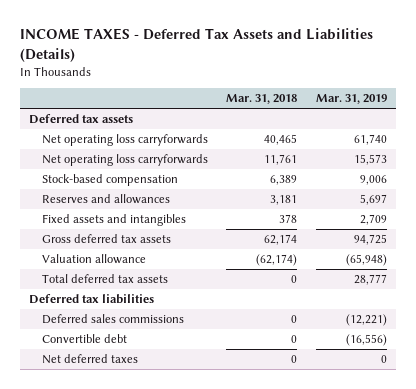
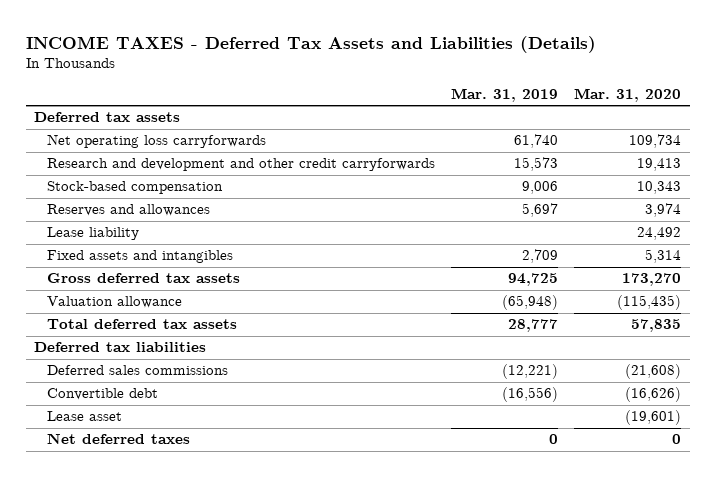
[226,94,298,105] Mar. 31, 2018 -> none
none -> [574,87,682,102] Mar. 31, 2020
[42,154,209,167] Net operating loss carryforwards -> [47,158,436,172] Research and development and other credit carryforwards
none -> [47,227,140,241] Lease liability
none -> [47,411,123,422] Lease asset

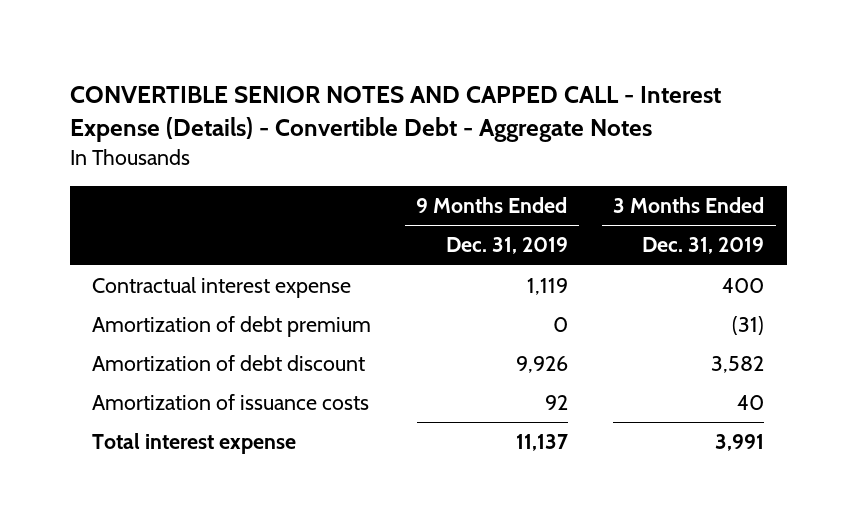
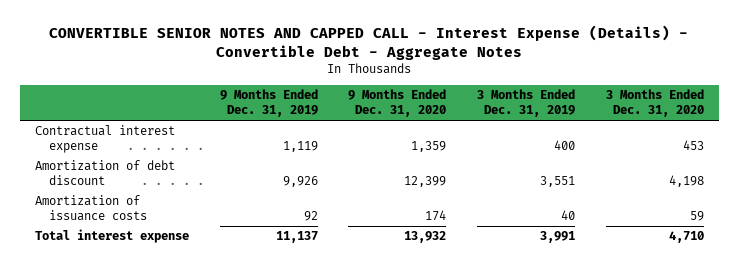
none -> [348,89,447,118] 9 Months Ended Dec. 31, 2020
none -> [605,89,704,118] 3 Months Ended Dec. 31, 2020
[92,316,372,338] Amortization of debt premium -> none
[711,356,765,374] 3,582 -> [540,176,576,188] 3,551

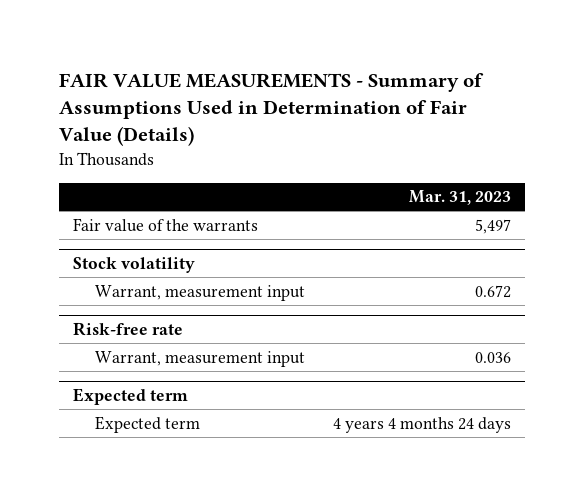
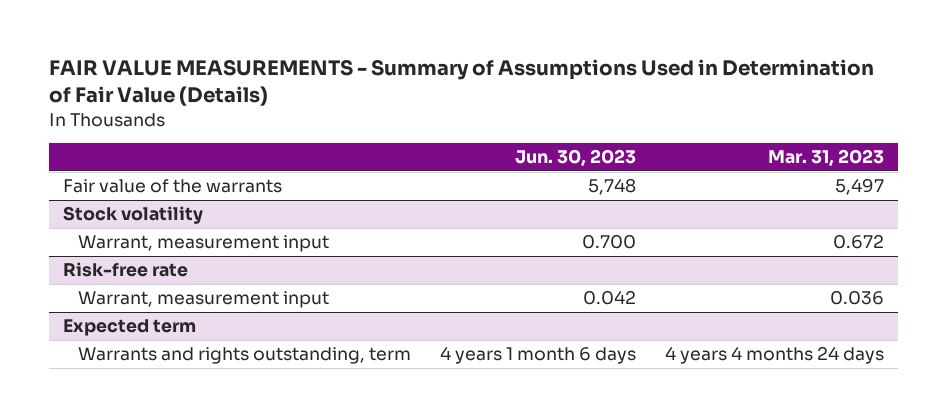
none -> [514,149,636,167] Jun. 30, 2023
[95,415,201,433] Expected term -> [77,347,411,365] Warrants and rights outstanding, term

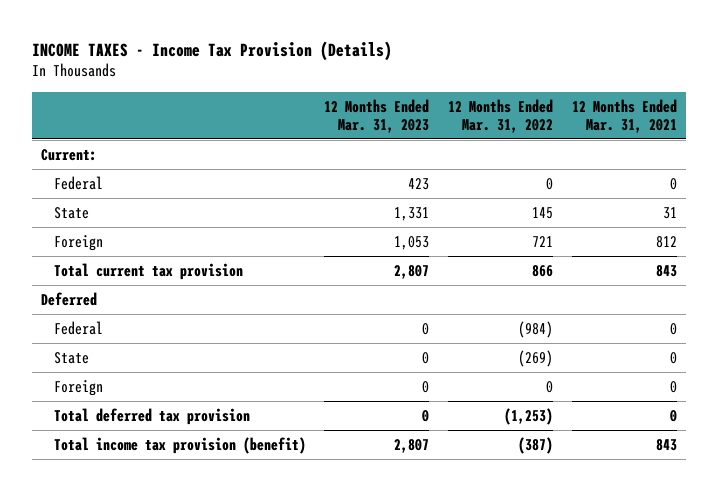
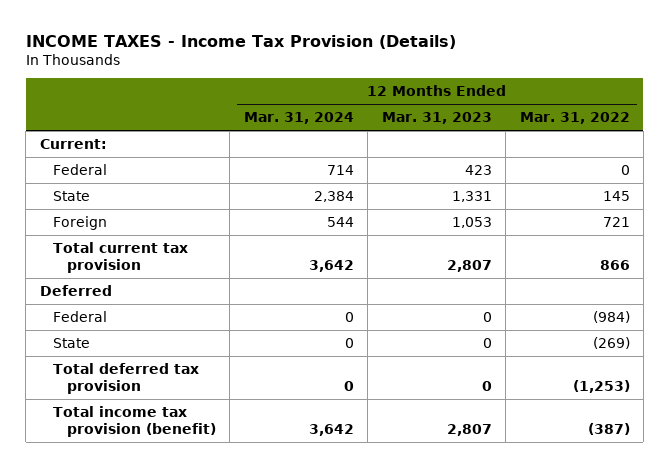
[571,98,677,133] 12 Months Ended Mar. 31, 2021 -> none
none -> [243,112,354,125] Mar. 31, 2024
[53,379,103,396] Foreign -> none

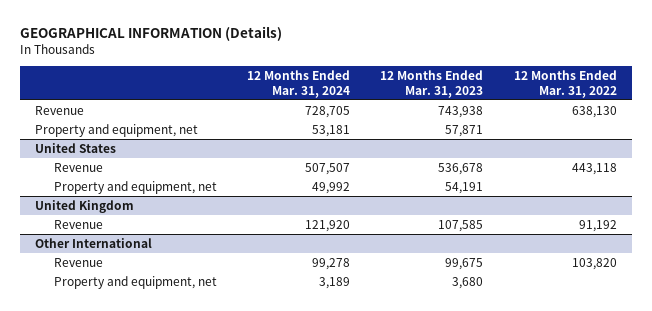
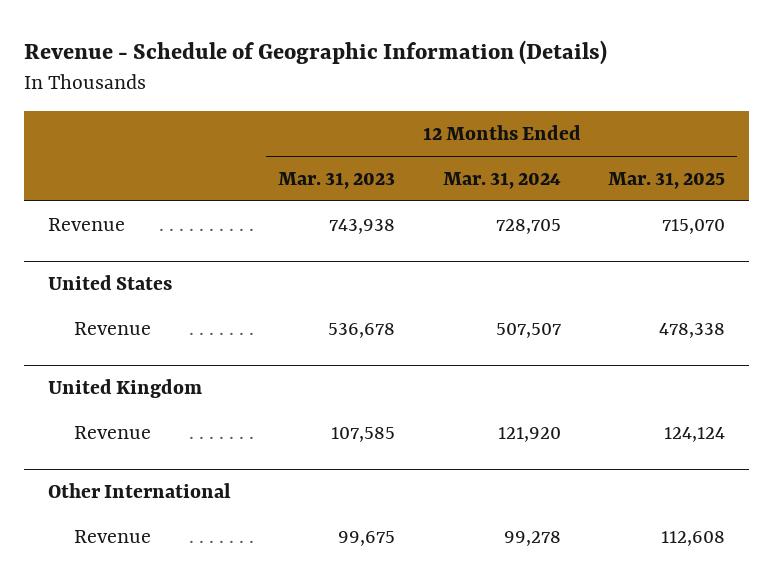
[19,26,282,42] GEOGRAPHICAL INFORMATION (Details) -> [23,39,607,65] Revenue - Schedule of Geographic Information (Details)
[513,69,617,98] 12 Months Ended Mar. 31, 2022 -> none
none -> [608,171,726,189] Mar. 31, 2025
[35,123,199,137] Property and equipment, net -> none
[53,180,217,194] Property and equipment, net -> none
[53,275,217,289] Property and equipment, net -> none

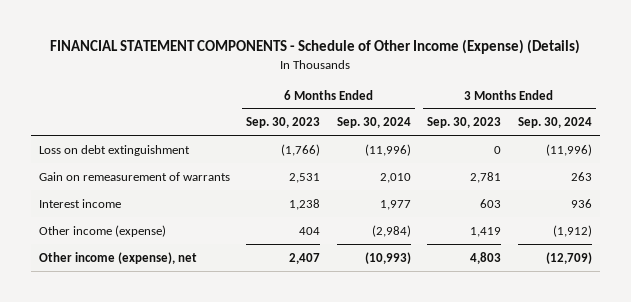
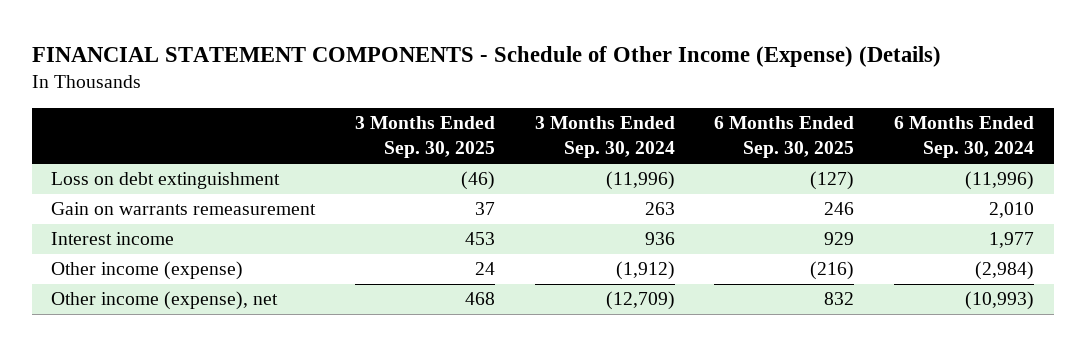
[246,117,321,129] Sep. 30, 2023 -> none
[427,117,502,129] Sep. 30, 2023 -> none
none -> [355,116,496,159] 3 Months Ended Sep. 30, 2025
none -> [714,116,855,159] 6 Months Ended Sep. 30, 2025
[39,171,231,181] Gain on remeasurement of warrants -> [51,202,317,216] Gain on warrants remeasurement

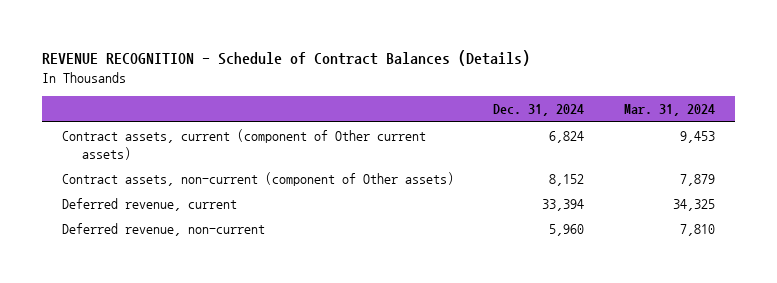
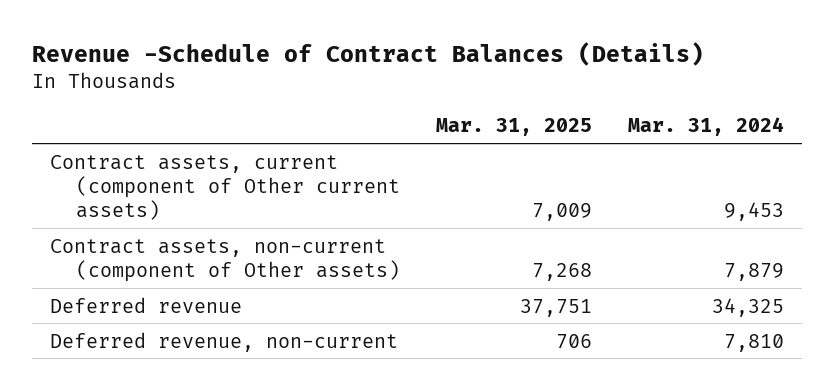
[41,50,530,67] REVENUE RECOGNITION - Schedule of Contract Balances (Details) -> [31,41,704,66] Revenue -Schedule of Contract Balances (Details)
[493,104,585,117] Dec. 31, 2024 -> none
none -> [435,118,592,137] Mar. 31, 2025
[61,198,237,212] Deferred revenue, current -> [49,296,242,313] Deferred revenue

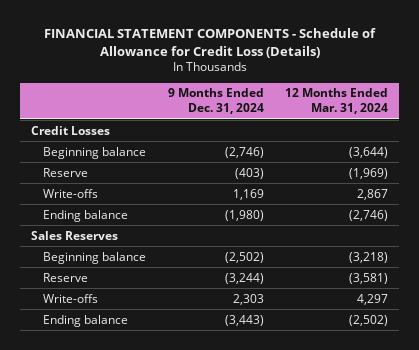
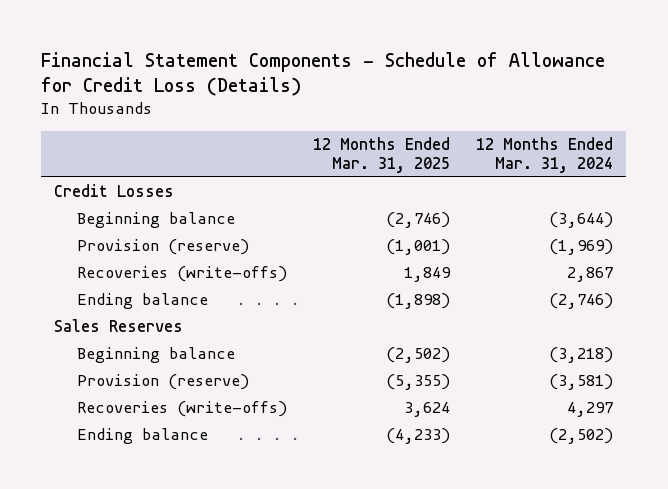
[43,27,376,58] FINANCIAL STATEMENT COMPONENTS - Schedule of Allowance for Credit Loss (Details) -> [41,51,606,97] Financial Statement Components - Schedule of Allowance for Credit Loss (Details)
[167,88,264,115] 9 Months Ended Dec. 31, 2024 -> none
none -> [313,136,451,174] 12 Months Ended Mar. 31, 2025
[42,167,88,177] Reserve -> [77,238,250,255] Provision (reserve)
[42,188,98,198] Write-offs -> [77,265,288,282] Recoveries (write-offs)
[42,272,88,282] Reserve -> [77,373,250,390] Provision (reserve)
[42,293,98,303] Write-offs -> [77,400,288,417] Recoveries (write-offs)

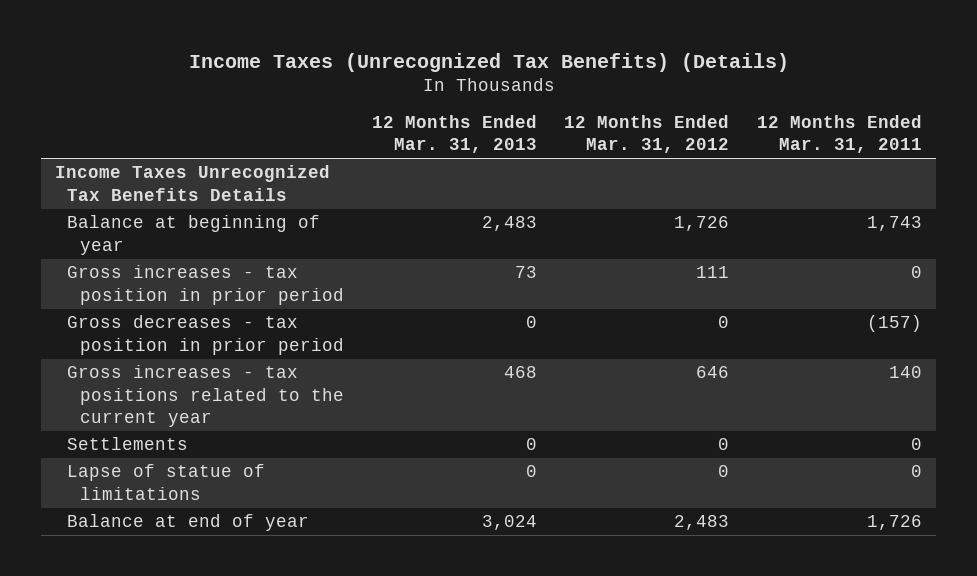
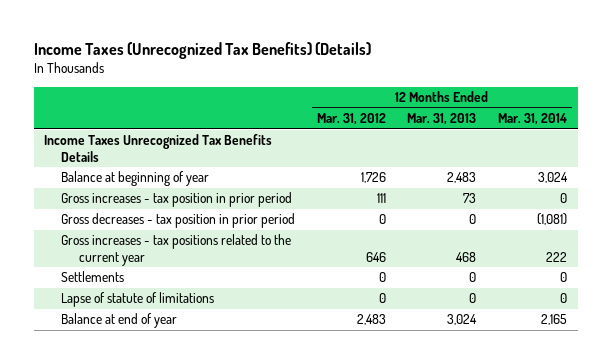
[757,114,923,154] 12 Months Ended Mar. 31, 2011 -> none
none -> [497,113,567,126] Mar. 31, 2014
[67,464,266,500] Lapse of statue of limitations -> [61,292,215,308] Lapse of statute of limitations

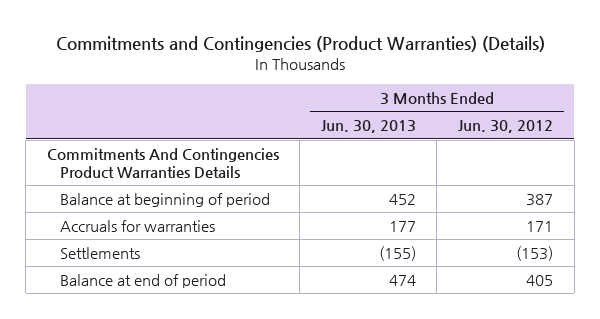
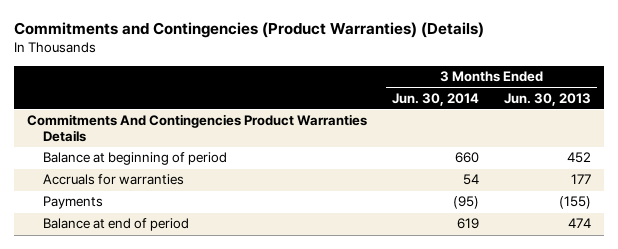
[458,120,554,134] Jun. 30, 2012 -> none
none -> [391,92,479,106] Jun. 30, 2014
[59,246,140,259] Settlements -> [42,196,103,210] Payments

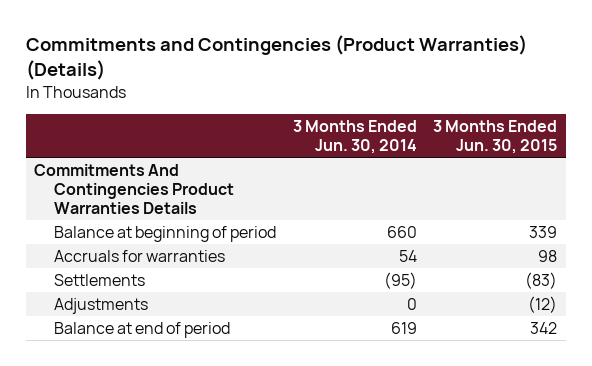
[504,92,592,106] Jun. 30, 2013 -> none
none -> [433,120,558,155] 3 Months Ended Jun. 30, 2015
[42,196,103,210] Payments -> [53,273,145,286] Settlements
none -> [53,297,148,314] Adjustments

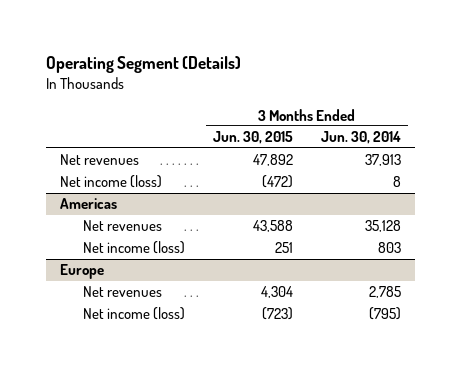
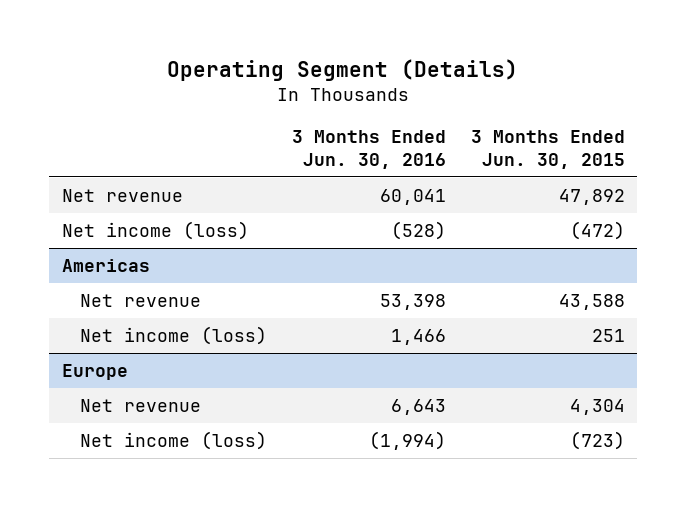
[320,131,401,145] Jun. 30, 2014 -> none
none -> [291,130,446,169] 3 Months Ended Jun. 30, 2016
[60,154,140,166] Net revenues -> [61,189,183,203] Net revenue
[82,220,162,232] Net revenues -> [80,294,202,308] Net revenue
[82,286,162,298] Net revenues -> [80,399,202,413] Net revenue

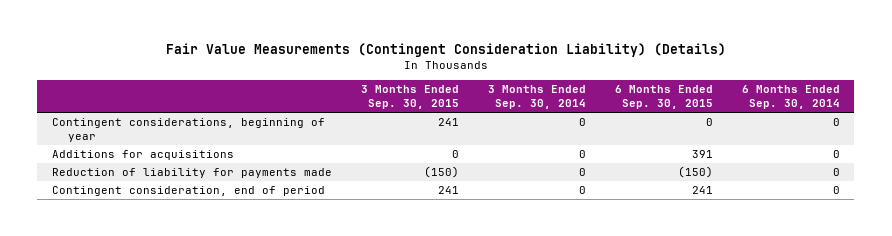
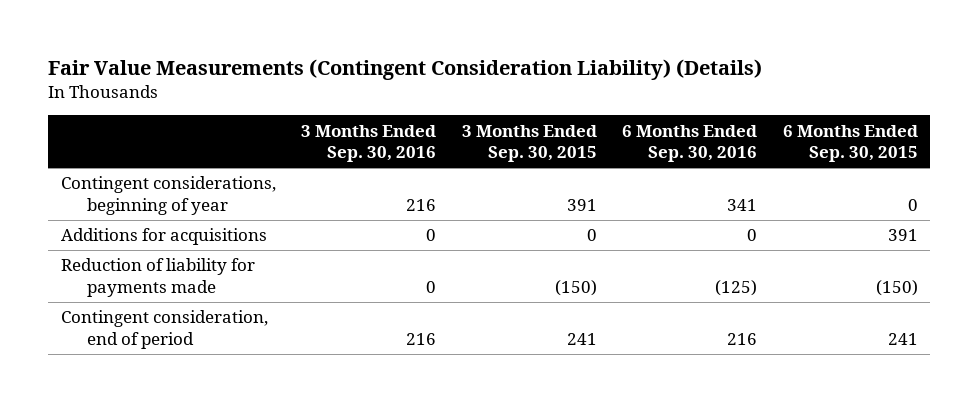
[487,85,586,110] 3 Months Ended Sep. 30, 2014 -> none
[741,85,840,110] 6 Months Ended Sep. 30, 2014 -> none
none -> [301,124,437,163] 3 Months Ended Sep. 30, 2016
none -> [622,124,758,163] 6 Months Ended Sep. 30, 2016
[437,117,459,126] 241 -> [566,199,597,212] 391

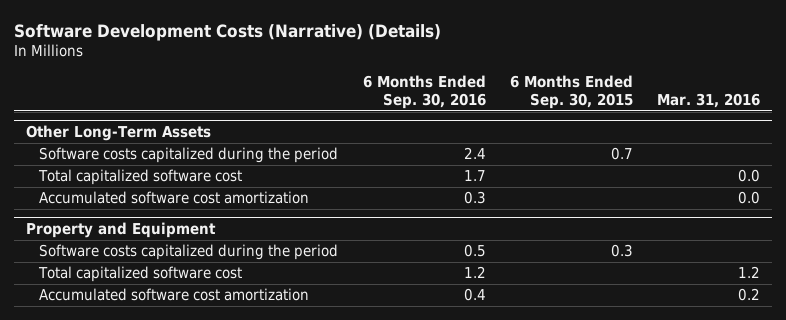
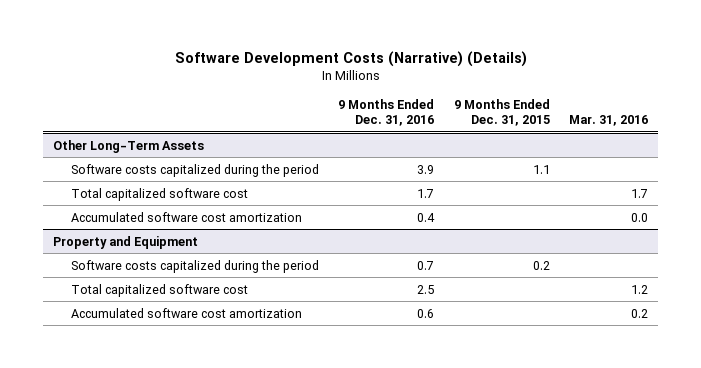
[362,75,486,109] 6 Months Ended Sep. 30, 2016 -> none
[509,75,633,109] 6 Months Ended Sep. 30, 2015 -> none
none -> [338,98,435,127] 9 Months Ended Dec. 31, 2016
none -> [453,98,550,127] 9 Months Ended Dec. 31, 2015
[737,169,760,183] 0.0 -> [631,188,649,198] 1.7

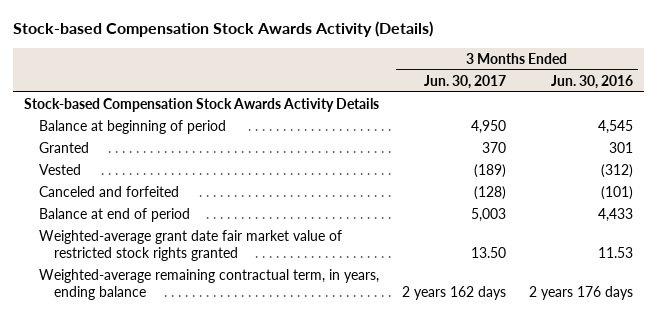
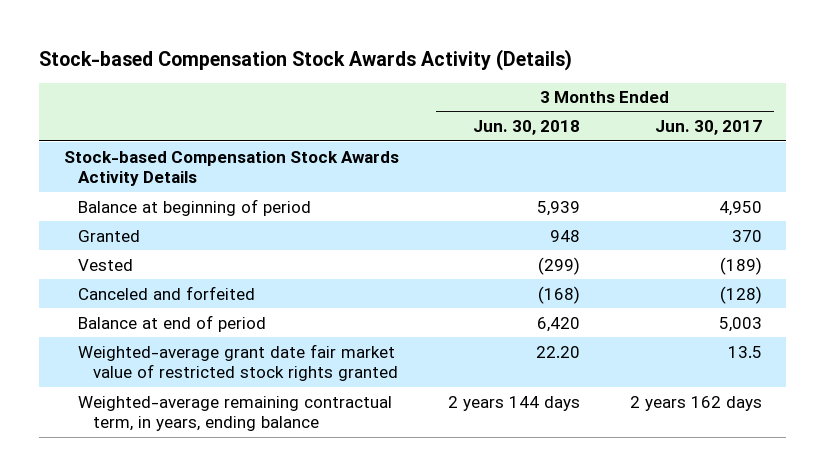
[550,74,633,89] Jun. 30, 2016 -> none
none -> [473,120,581,136] Jun. 30, 2018
[471,246,507,258] 13.50 -> [727,345,762,358] 13.5

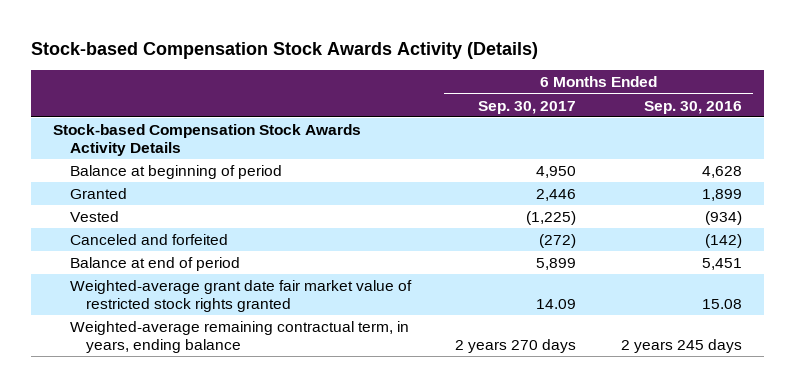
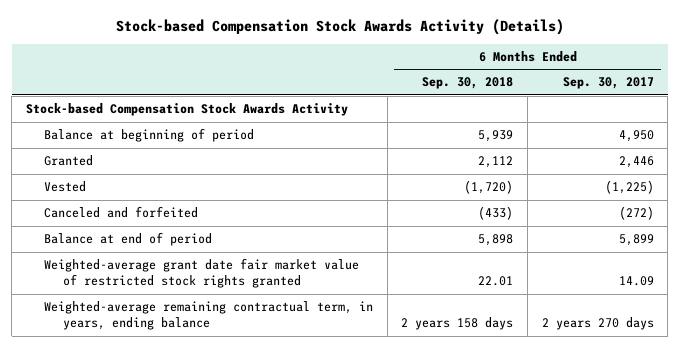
[644,100,743,114] Sep. 30, 2016 -> none
none -> [422,77,514,90] Sep. 30, 2018
[53,123,362,156] Stock-based Compensation Stock Awards Activity Details -> [25,103,348,117] Stock-based Compensation Stock Awards Activity

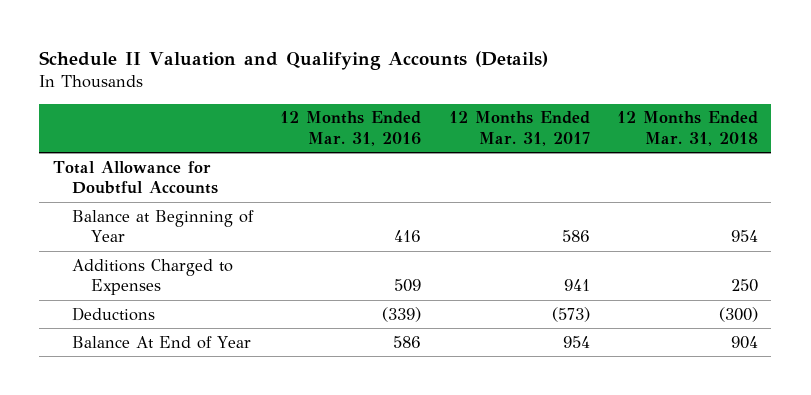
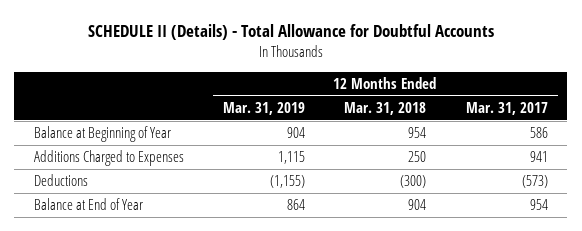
[39,50,549,70] Schedule II Valuation and Qualifying Accounts (Details) -> [87,24,494,41] SCHEDULE II (Details) - Total Allowance for Doubtful Accounts
[280,111,422,146] 12 Months Ended Mar. 31, 2016 -> none
none -> [223,102,306,116] Mar. 31, 2019
[52,160,218,195] Total Allowance for Doubtful Accounts -> none
[71,335,251,349] Balance At End of Year -> [33,198,143,211] Balance at End of Year

